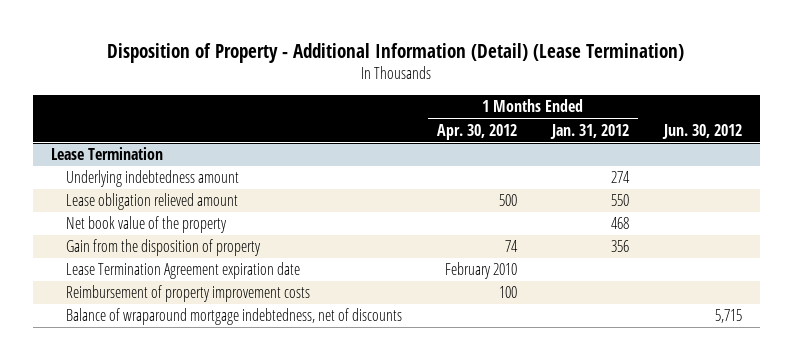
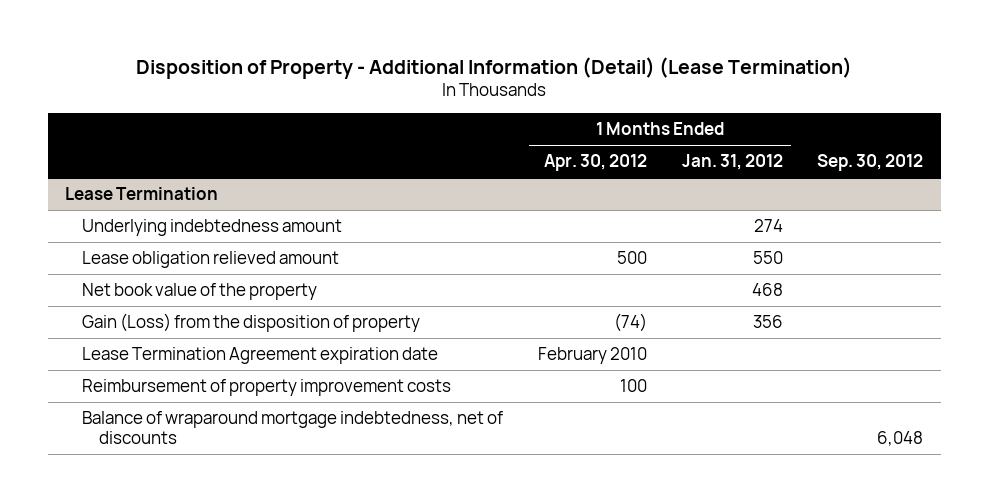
[662,123,743,139] Jun. 30, 2012 -> none
none -> [817,154,924,172] Sep. 30, 2012
[66,239,262,257] Gain from the disposition of property -> [82,313,421,333] Gain (Loss) from the disposition of property
[505,240,519,253] 74 -> [613,313,647,333] (74)

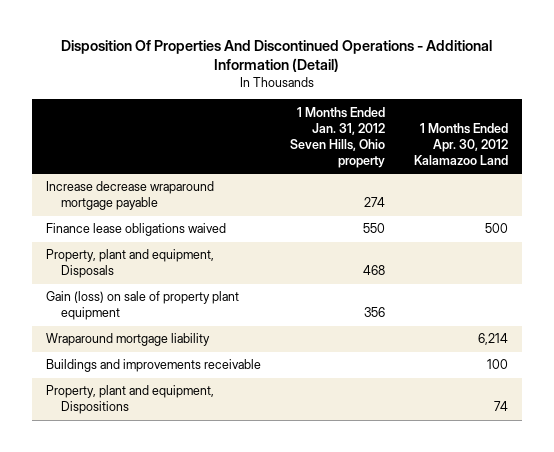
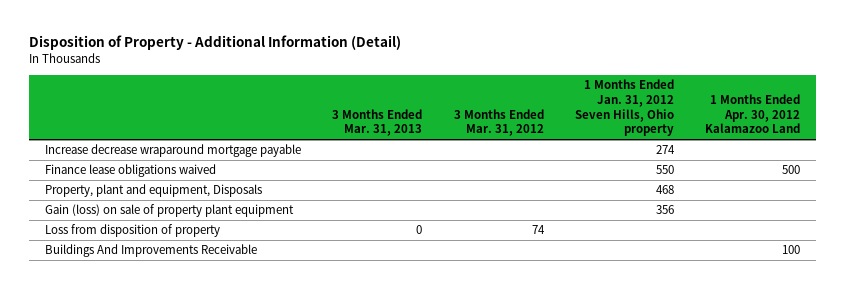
[60,39,492,73] Disposition Of Properties And Discontinued Operations - Additional Information (Detail) -> [29,35,402,51] Disposition of Property - Additional Information (Detail)
none -> [332,108,423,137] 3 Months Ended Mar. 31, 2013
none -> [453,108,544,137] 3 Months Ended Mar. 31, 2012
[45,333,210,347] Wraparound mortgage liability -> none
[45,385,214,415] Property, plant and equipment, Dispositions -> none
none -> [44,224,220,238] Loss from disposition of property
[45,359,261,373] Buildings and improvements receivable -> [44,244,257,258] Buildings And Improvements Receivable

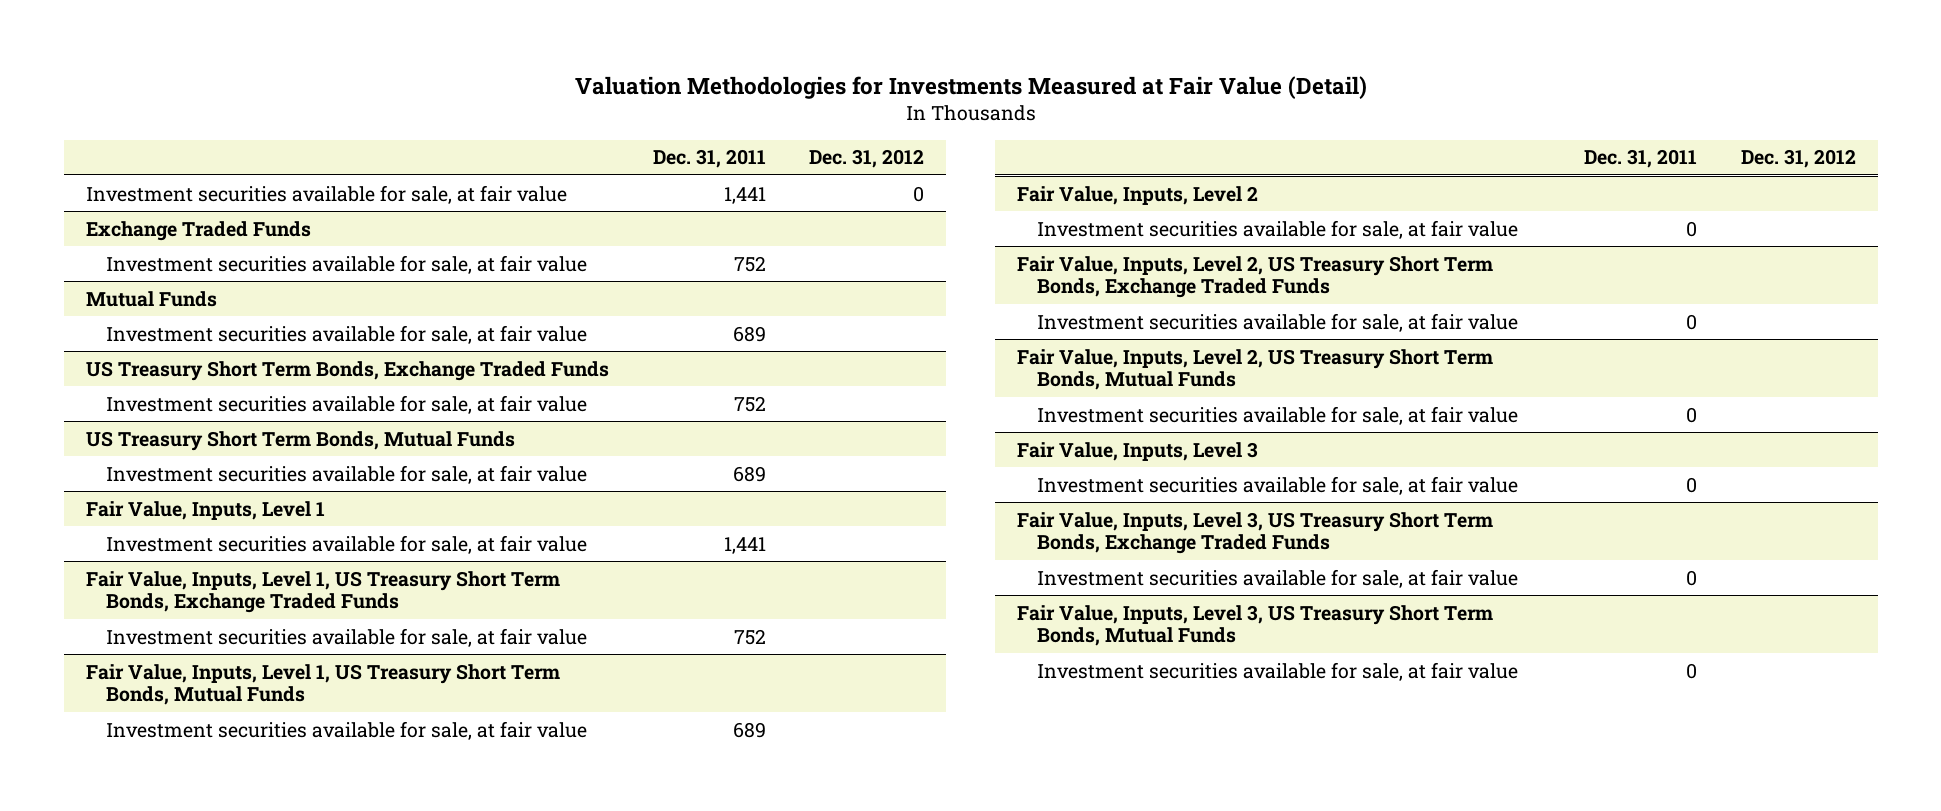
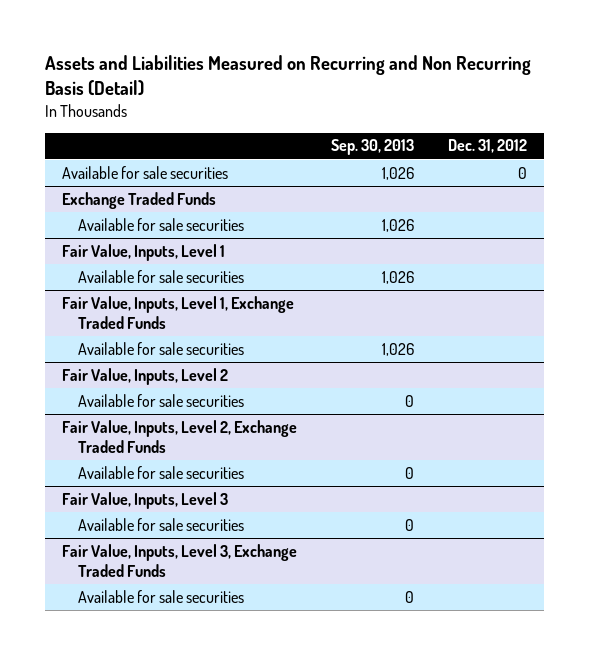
[574,76,1367,100] Valuation Methodologies for Investments Measured at Fair Value (Detail) -> [45,55,532,96] Assets and Liabilities Measured on Recurring and Non Recurring Basis (Detail)
[652,149,766,169] Dec. 31, 2011 -> none
none -> [331,139,415,156] Sep. 30, 2013
[85,184,567,204] Investment securities available for sale, at fair value -> [62,165,229,179] Available for sale securities
[85,290,217,307] Mutual Funds -> none
[105,324,587,344] Investment securities available for sale, at fair value -> none
[85,360,609,381] US Treasury Short Term Bonds, Exchange Traded Funds -> none
[105,394,587,414] Investment securities available for sale, at fair value -> none
[85,430,515,451] US Treasury Short Term Bonds, Mutual Funds -> none
[105,464,587,484] Investment securities available for sale, at fair value -> none
[105,254,587,274] Investment securities available for sale, at fair value -> [78,217,245,231] Available for sale securities
[85,663,560,706] Fair Value, Inputs, Level 1, US Treasury Short Term Bonds, Mutual Funds -> none
[105,720,587,740] Investment securities available for sale, at fair value -> none
[105,534,587,554] Investment securities available for sale, at fair value -> [78,269,245,283] Available for sale securities
[85,570,560,614] Fair Value, Inputs, Level 1, US Treasury Short Term Bonds, Exchange Traded Funds -> [62,295,295,329] Fair Value, Inputs, Level 1, Exchange Traded Funds
[105,627,587,647] Investment securities available for sale, at fair value -> [78,341,245,355] Available for sale securities
[1016,348,1493,391] Fair Value, Inputs, Level 2, US Treasury Short Term Bonds, Mutual Funds -> none
[1036,405,1518,425] Investment securities available for sale, at fair value -> none
[1036,219,1518,239] Investment securities available for sale, at fair value -> [78,393,245,407] Available for sale securities
[1016,255,1493,299] Fair Value, Inputs, Level 2, US Treasury Short Term Bonds, Exchange Traded Funds -> [62,419,298,453] Fair Value, Inputs, Level 2, Exchange Traded Funds
[1036,312,1518,332] Investment securities available for sale, at fair value -> [78,465,245,479] Available for sale securities
[1016,604,1493,647] Fair Value, Inputs, Level 3, US Treasury Short Term Bonds, Mutual Funds -> none
[1036,661,1518,681] Investment securities available for sale, at fair value -> none
[1036,475,1518,495] Investment securities available for sale, at fair value -> [78,517,245,531] Available for sale securities
[1016,511,1493,555] Fair Value, Inputs, Level 3, US Treasury Short Term Bonds, Exchange Traded Funds -> [62,543,298,577] Fair Value, Inputs, Level 3, Exchange Traded Funds
[1036,568,1518,588] Investment securities available for sale, at fair value -> [78,589,245,603] Available for sale securities

